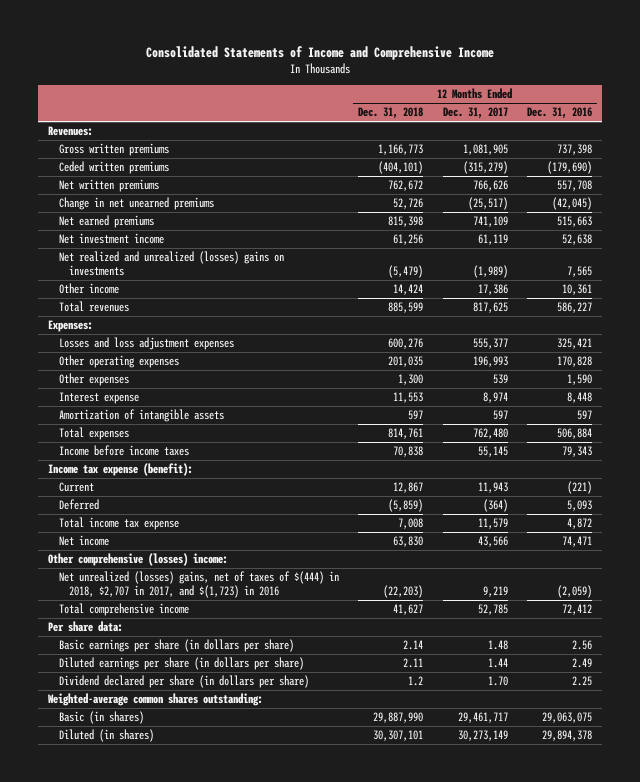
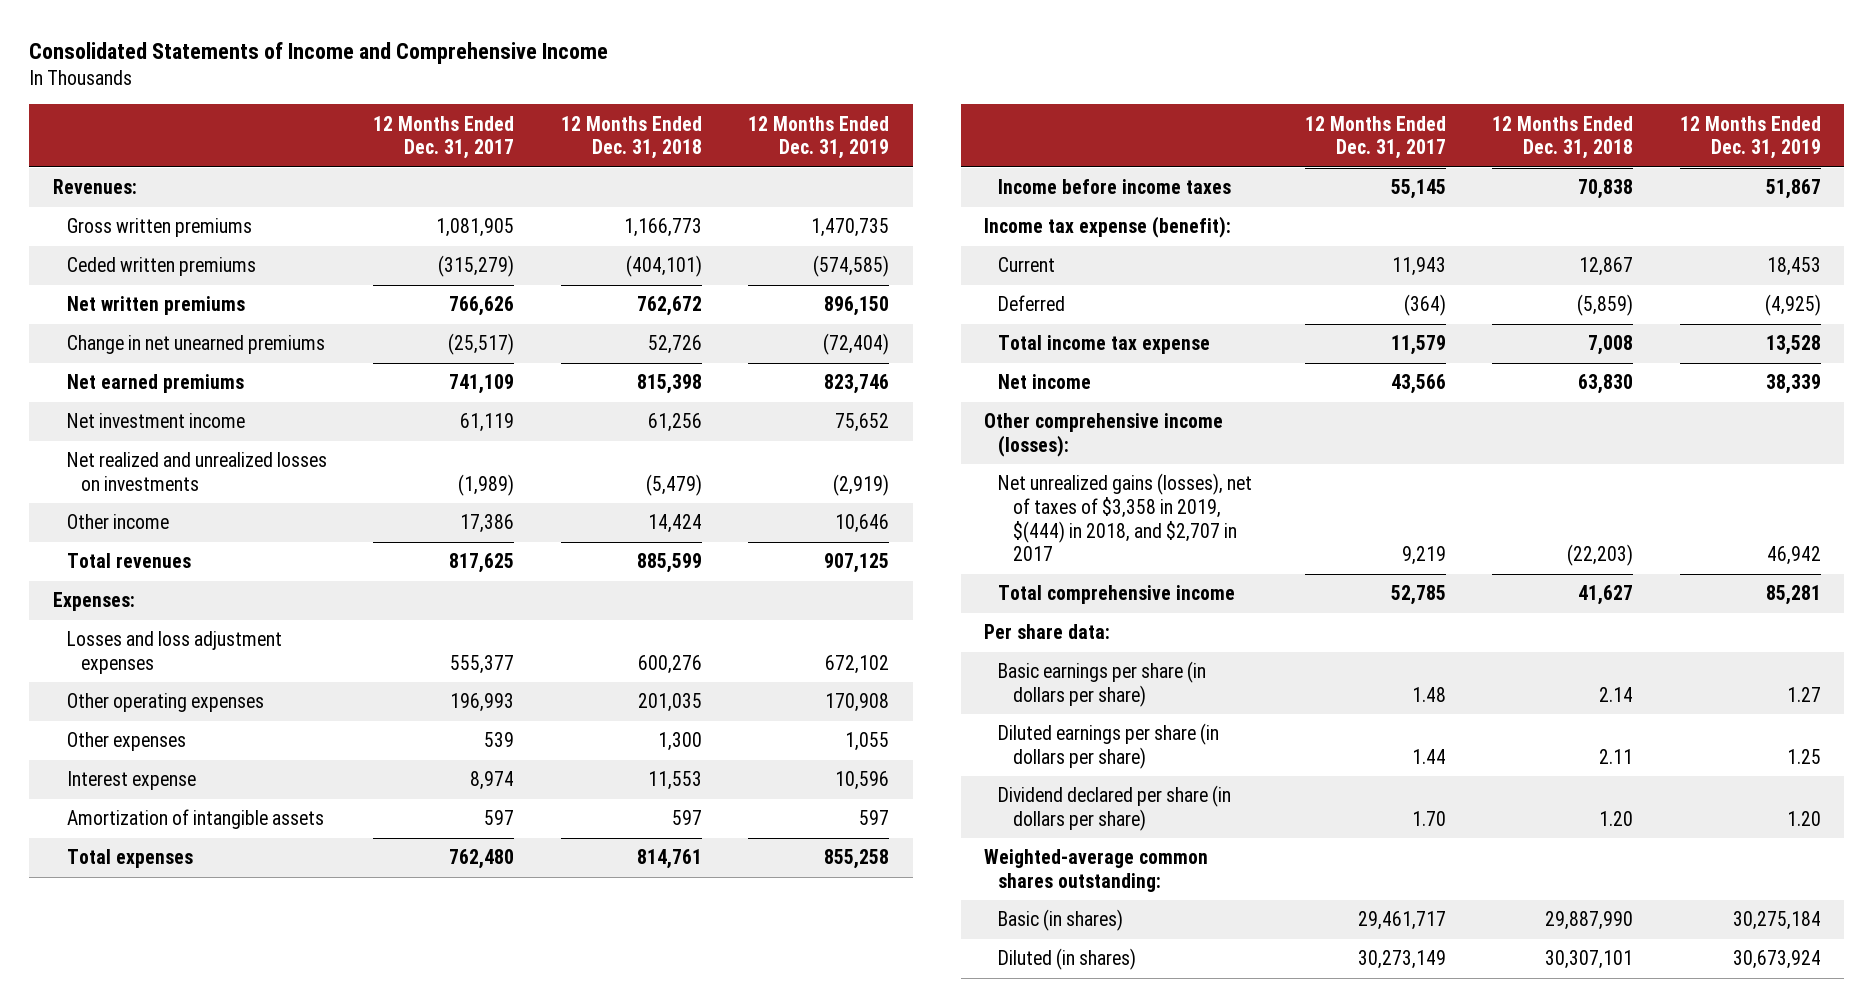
[527,107,593,120] Dec. 31, 2016 -> none
none -> [748,115,890,160] 12 Months Ended Dec. 31, 2019
[58,251,284,277] Net realized and unrealized (losses) gains on investments -> [66,452,327,491] Net realized and unrealized losses on investments
[48,553,229,567] Other comprehensive (losses) income: -> [984,413,1224,457] Other comprehensive income (losses):
[58,571,339,599] Net unrealized (losses) gains, net of taxes of $(444) in 2018, $2,707 in 2017, and $(1,723) in 2016 -> [998,473,1253,562] Net unrealized gains (losses), net of taxes of $3,358 in 2019, $(444) in 2018, and $2,707 in 2017
[408,676,424,687] 1.2 -> [1599,810,1634,826] 1.20

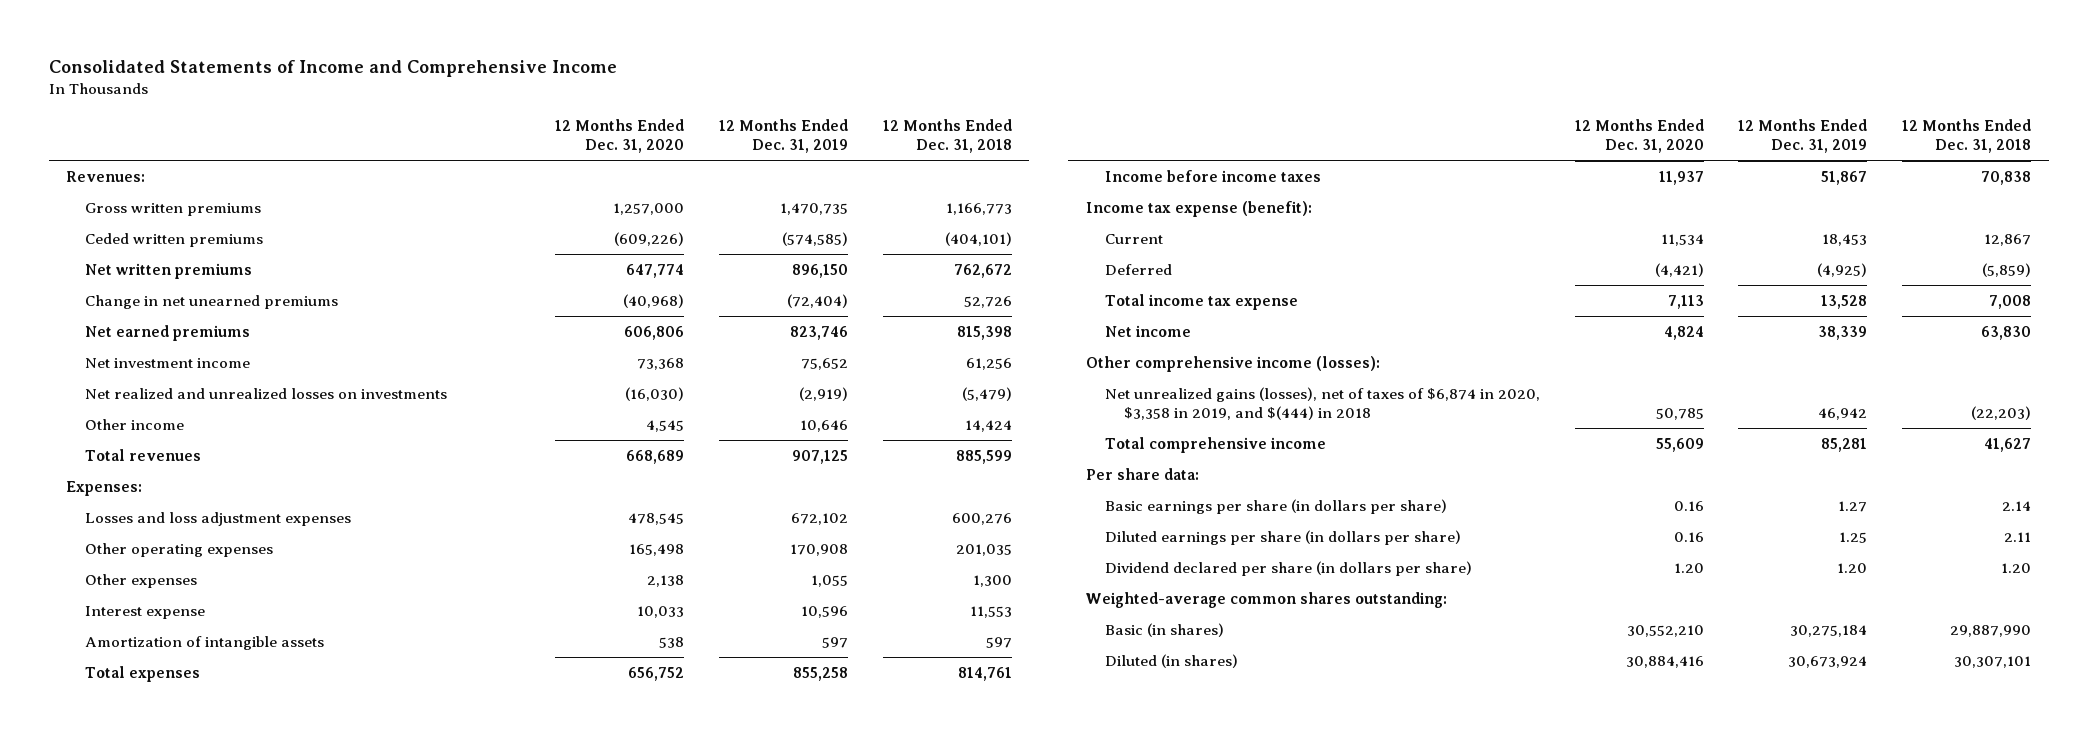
[373,115,515,160] 12 Months Ended Dec. 31, 2017 -> none
none -> [555,118,685,154] 12 Months Ended Dec. 31, 2020
[998,473,1253,562] Net unrealized gains (losses), net of taxes of $3,358 in 2019, $(444) in 2018, and $2,707 in 2017 -> [1104,386,1540,421] Net unrealized gains (losses), net of taxes of $6,874 in 2020, $3,358 in 2019, and $(444) in 2018

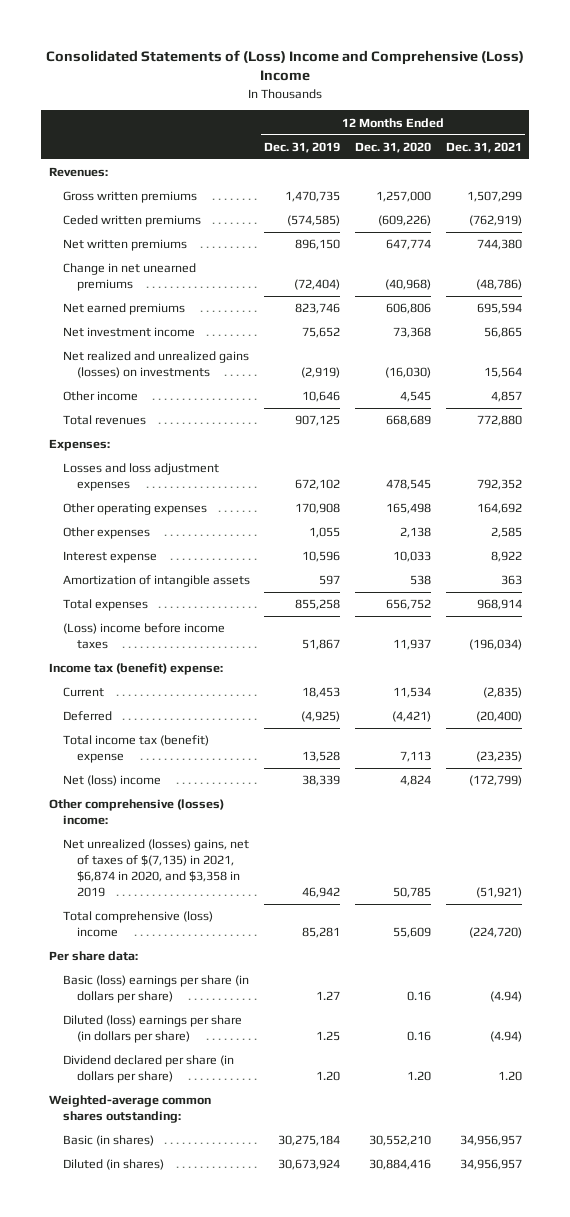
[48,60,617,78] Consolidated Statements of Income and Comprehensive Income -> [46,49,525,82] Consolidated Statements of (Loss) Income and Comprehensive (Loss) Income
[882,118,1012,154] 12 Months Ended Dec. 31, 2018 -> none
none -> [445,141,522,153] Dec. 31, 2021
[85,387,448,399] Net realized and unrealized losses on investments -> [62,351,249,379] Net realized and unrealized gains (losses) on investments
[1104,169,1321,182] Income before income taxes -> [62,623,225,650] (Loss) income before income taxes
[1085,200,1312,217] Income tax expense (benefit): -> [48,663,223,676] Income tax (benefit) expense:
[1104,293,1298,310] Total income tax expense -> [62,735,209,764] Total income tax (benefit) expense
[1104,324,1191,337] Net income -> [62,775,161,787] Net (loss) income
[1085,355,1380,372] Other comprehensive income (losses): -> [48,799,224,826] Other comprehensive (losses) income:
[1104,386,1540,421] Net unrealized gains (losses), net of taxes of $6,874 in 2020, $3,358 in 2019, and $(444) in 2018 -> [62,839,249,897] Net unrealized (losses) gains, net of taxes of $(7,135) in 2021, $6,874 in 2020, and $3,358 in 2019
[1104,436,1326,453] Total comprehensive income -> [62,911,213,938] Total comprehensive (loss) income
[1104,498,1447,514] Basic earnings per share (in dollars per share) -> [62,975,249,1004] Basic (loss) earnings per share (in dollars per share)
[1104,529,1461,545] Diluted earnings per share (in dollars per share) -> [62,1015,242,1044] Diluted (loss) earnings per share (in dollars per share)

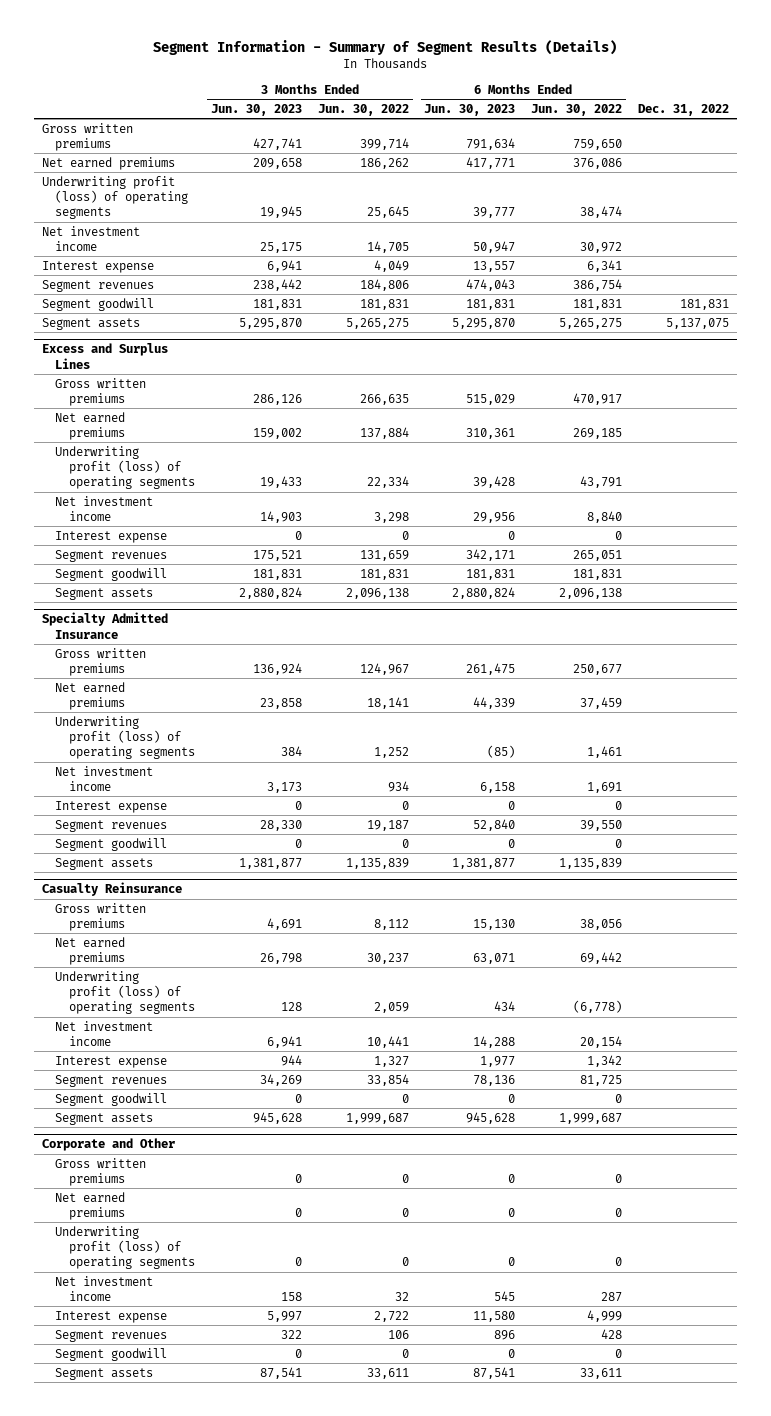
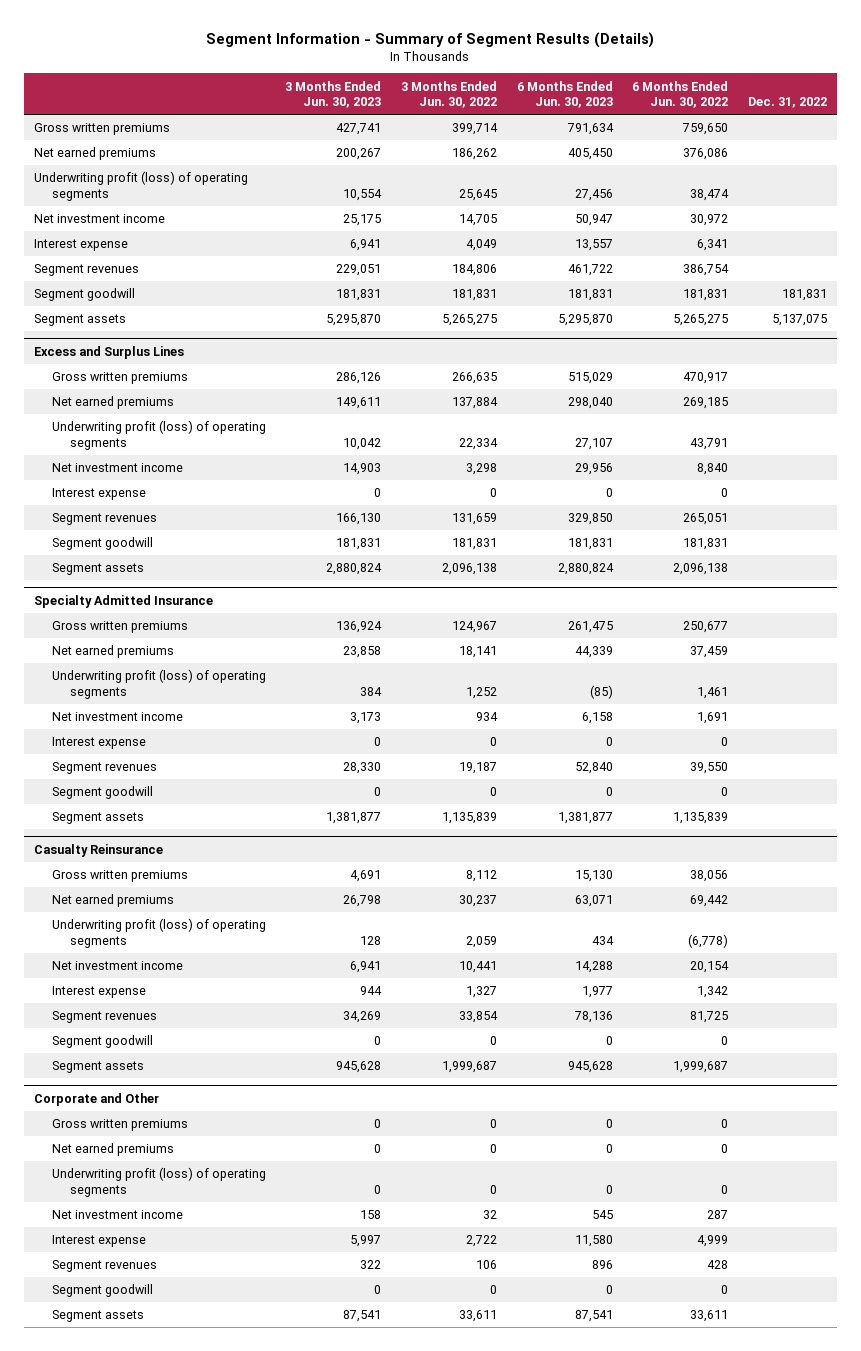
[252,157,302,169] 209,658 -> [336,148,382,161] 200,267
[466,156,516,169] 417,771 -> [567,148,613,161] 405,450
[259,206,302,219] 19,945 -> [343,188,383,201] 10,554
[473,207,516,219] 39,777 -> [574,188,613,201] 27,456
[252,278,302,291] 238,442 -> [336,264,382,277] 229,051
[466,278,516,291] 474,043 -> [567,264,613,277] 461,722
[252,428,302,440] 159,002 -> [336,397,382,410] 149,611
[466,428,516,440] 310,361 -> [567,397,613,410] 298,040
[259,476,302,489] 19,433 -> [343,437,382,450] 10,042
[473,476,516,489] 39,428 -> [574,437,613,450] 27,107
[252,549,302,561] 175,521 -> [336,513,382,526] 166,130
[466,548,516,561] 342,171 -> [567,513,613,526] 329,850

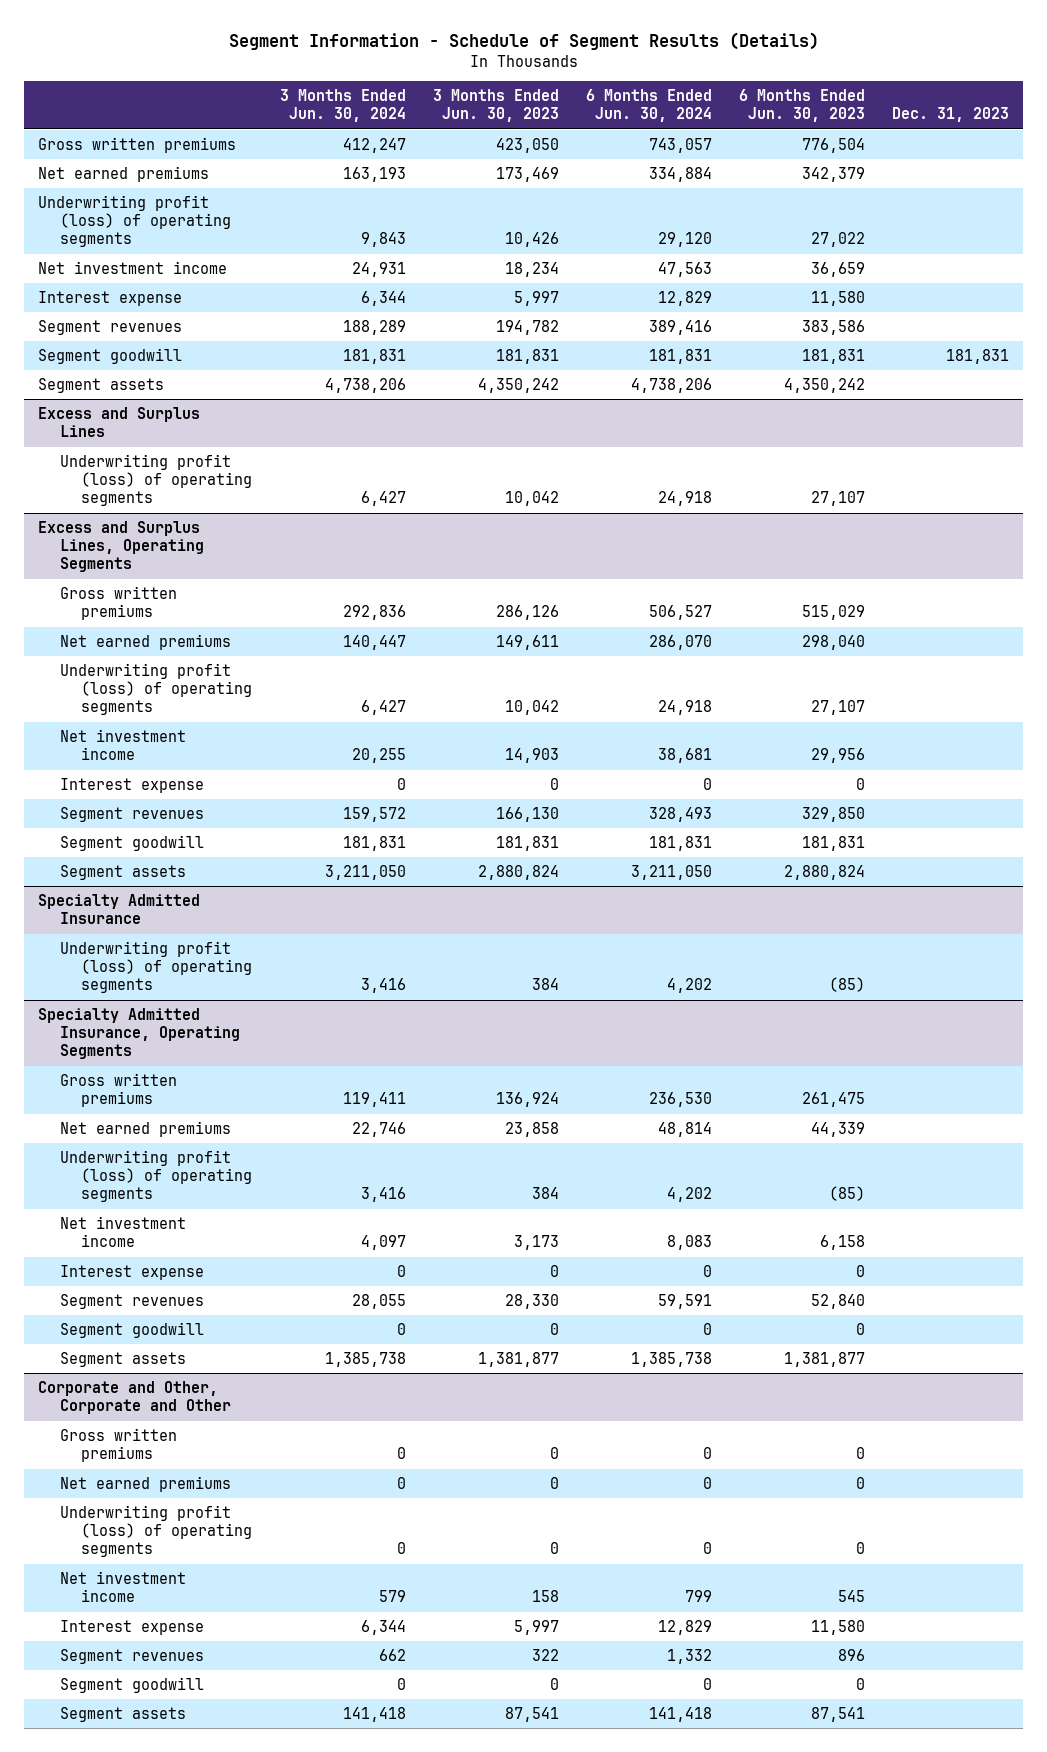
[206,31,655,48] Segment Information - Summary of Segment Results (Details) -> [228,32,819,51] Segment Information - Schedule of Segment Results (Details)
[401,80,498,108] 3 Months Ended Jun. 30, 2022 -> none
[632,80,729,108] 6 Months Ended Jun. 30, 2022 -> none
[747,96,827,108] Dec. 31, 2022 -> none
none -> [279,89,406,123] 3 Months Ended Jun. 30, 2024
none -> [585,89,712,123] 6 Months Ended Jun. 30, 2024
none -> [892,107,1010,123] Dec. 31, 2023
[336,123,382,136] 427,741 -> [495,138,559,154] 423,050
[566,123,614,136] 791,634 -> [802,138,866,154] 776,504
[336,148,382,161] 200,267 -> [495,167,559,183] 173,469
[567,148,613,161] 405,450 -> [802,167,866,183] 342,379
[343,188,383,201] 10,554 -> [504,232,559,248] 10,426
[574,188,613,201] 27,456 -> [811,232,866,248] 27,022
[343,214,382,227] 25,175 -> [504,262,559,278] 18,234
[574,214,613,227] 50,947 -> [811,262,866,278] 36,659
[350,239,382,252] 6,941 -> [513,291,559,307] 5,997
[574,239,613,252] 13,557 -> [811,291,866,307] 11,580
[336,264,382,277] 229,051 -> [495,320,559,336] 194,782
[567,264,613,277] 461,722 -> [802,320,866,336] 383,586
[326,314,382,327] 5,295,870 -> [477,378,559,394] 4,350,242
[557,314,613,327] 5,295,870 -> [784,378,866,394] 4,350,242
none -> [59,454,253,507] Underwriting profit (loss) of operating segments
none -> [37,521,204,573] Excess and Surplus Lines, Operating Segments
none -> [59,941,253,994] Underwriting profit (loss) of operating segments
none -> [37,1008,240,1060] Specialty Admitted Insurance, Operating Segments
[34,843,164,857] Casualty Reinsurance -> none
[51,870,188,883] Gross written premiums -> none
[51,894,174,908] Net earned premiums -> none
[51,918,266,948] Underwriting profit (loss) of operating segments -> none
[51,961,183,971] Net investment income -> none
[51,986,146,999] Interest expense -> none
[51,1011,157,1024] Segment revenues -> none
[51,1035,153,1049] Segment goodwill -> none
[51,1061,144,1074] Segment assets -> none
[34,1092,160,1106] Corporate and Other -> [37,1381,231,1415] Corporate and Other, Corporate and Other

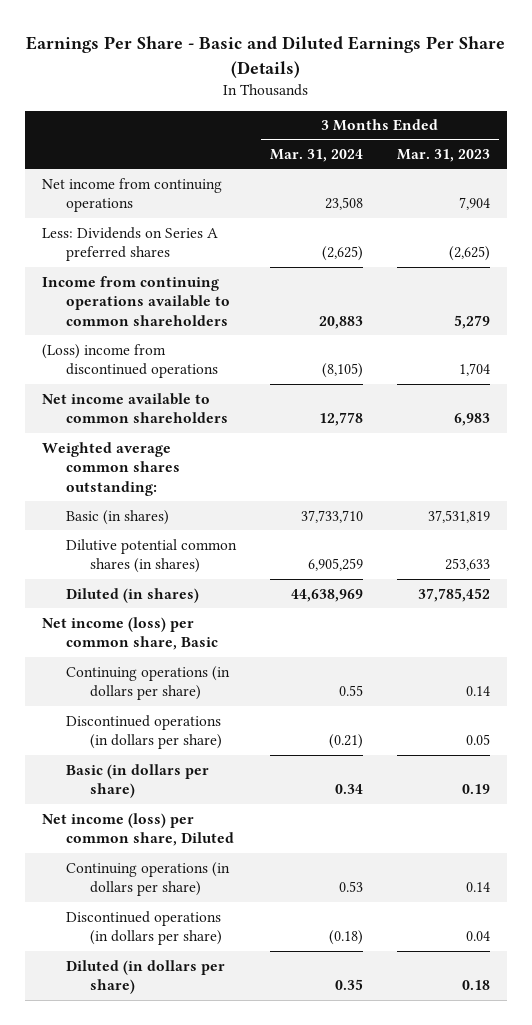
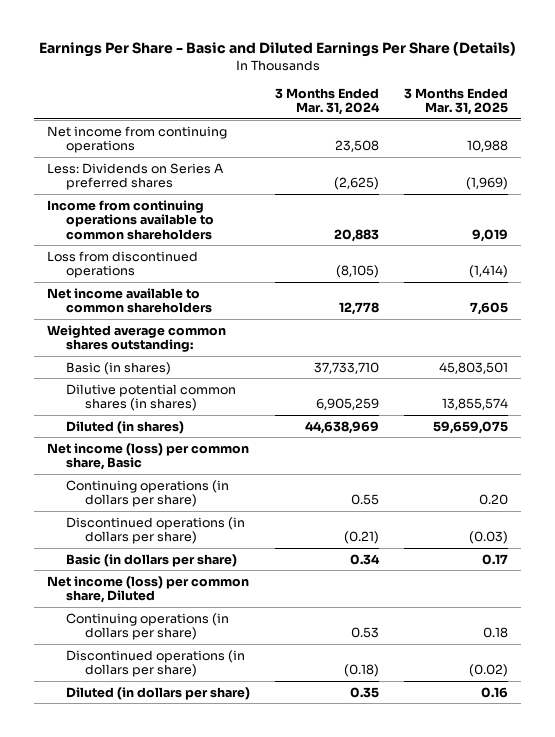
[397,149,491,163] Mar. 31, 2023 -> none
none -> [404,87,509,116] 3 Months Ended Mar. 31, 2025
[41,343,218,379] (Loss) income from discontinued operations -> [46,250,198,279] Loss from discontinued operations

